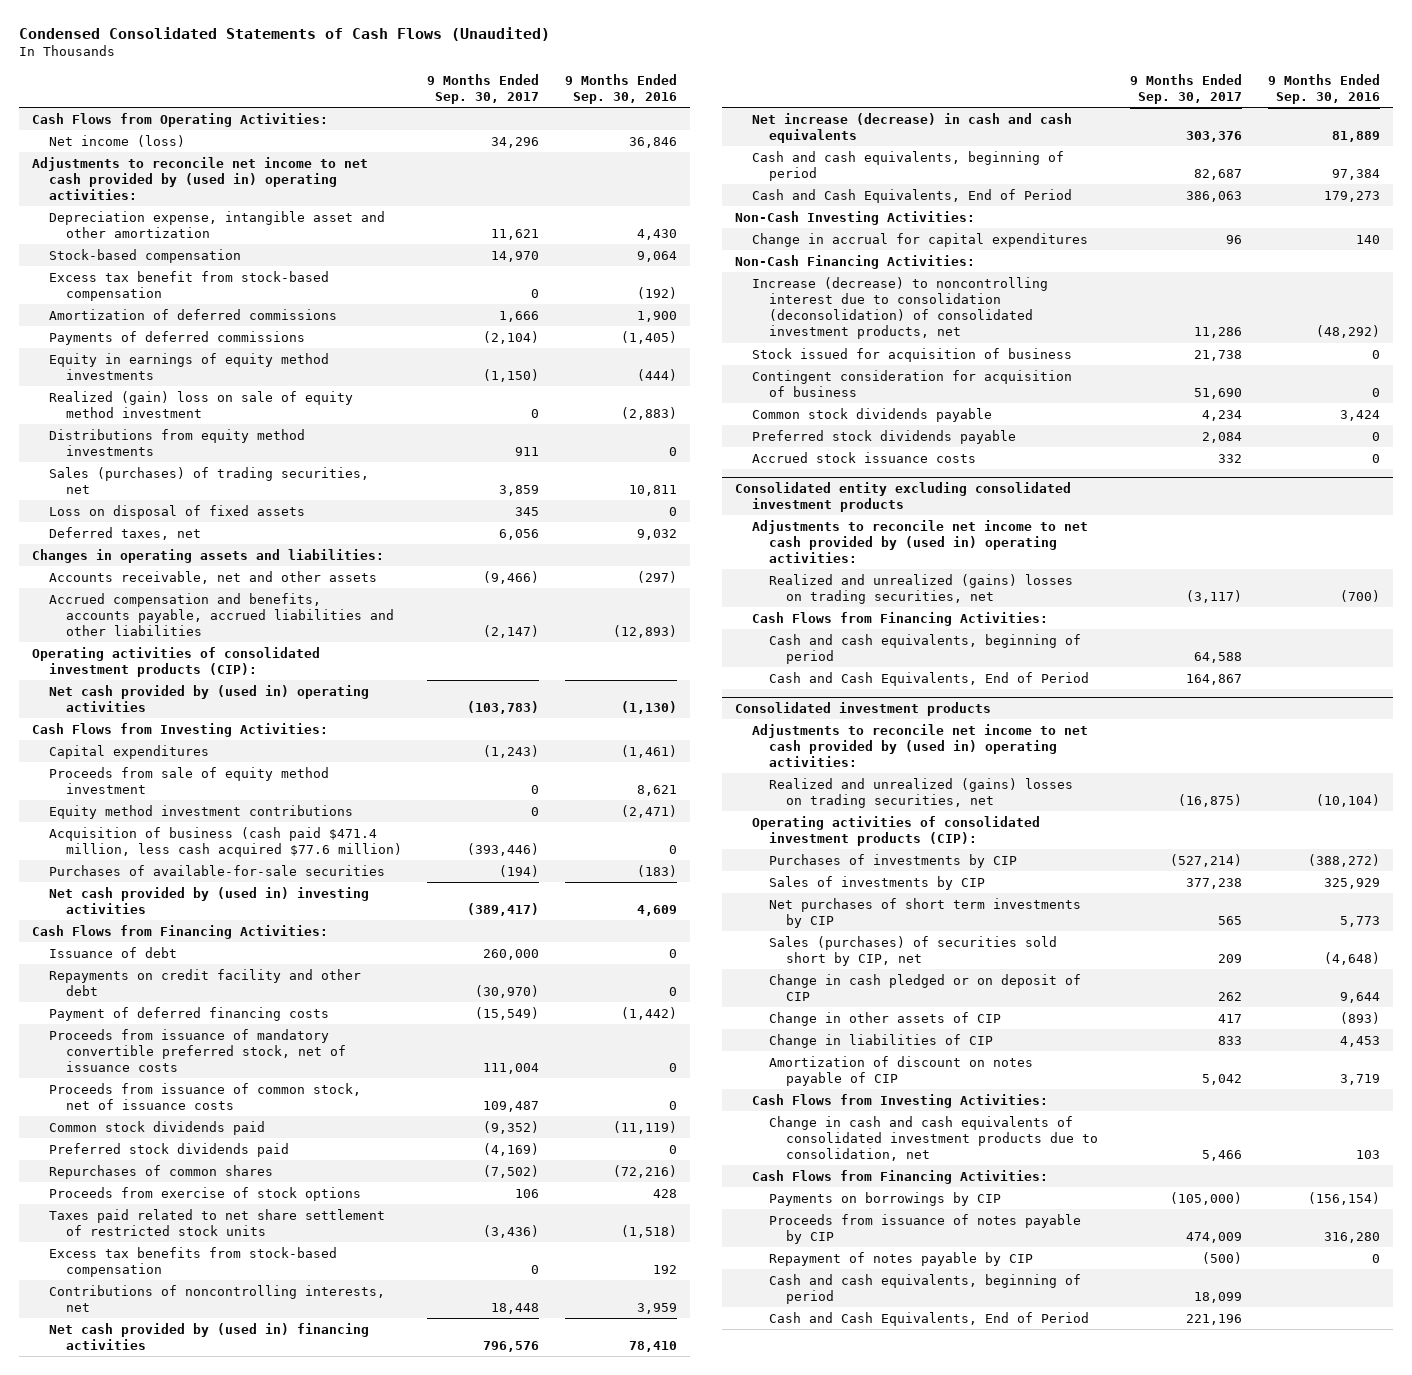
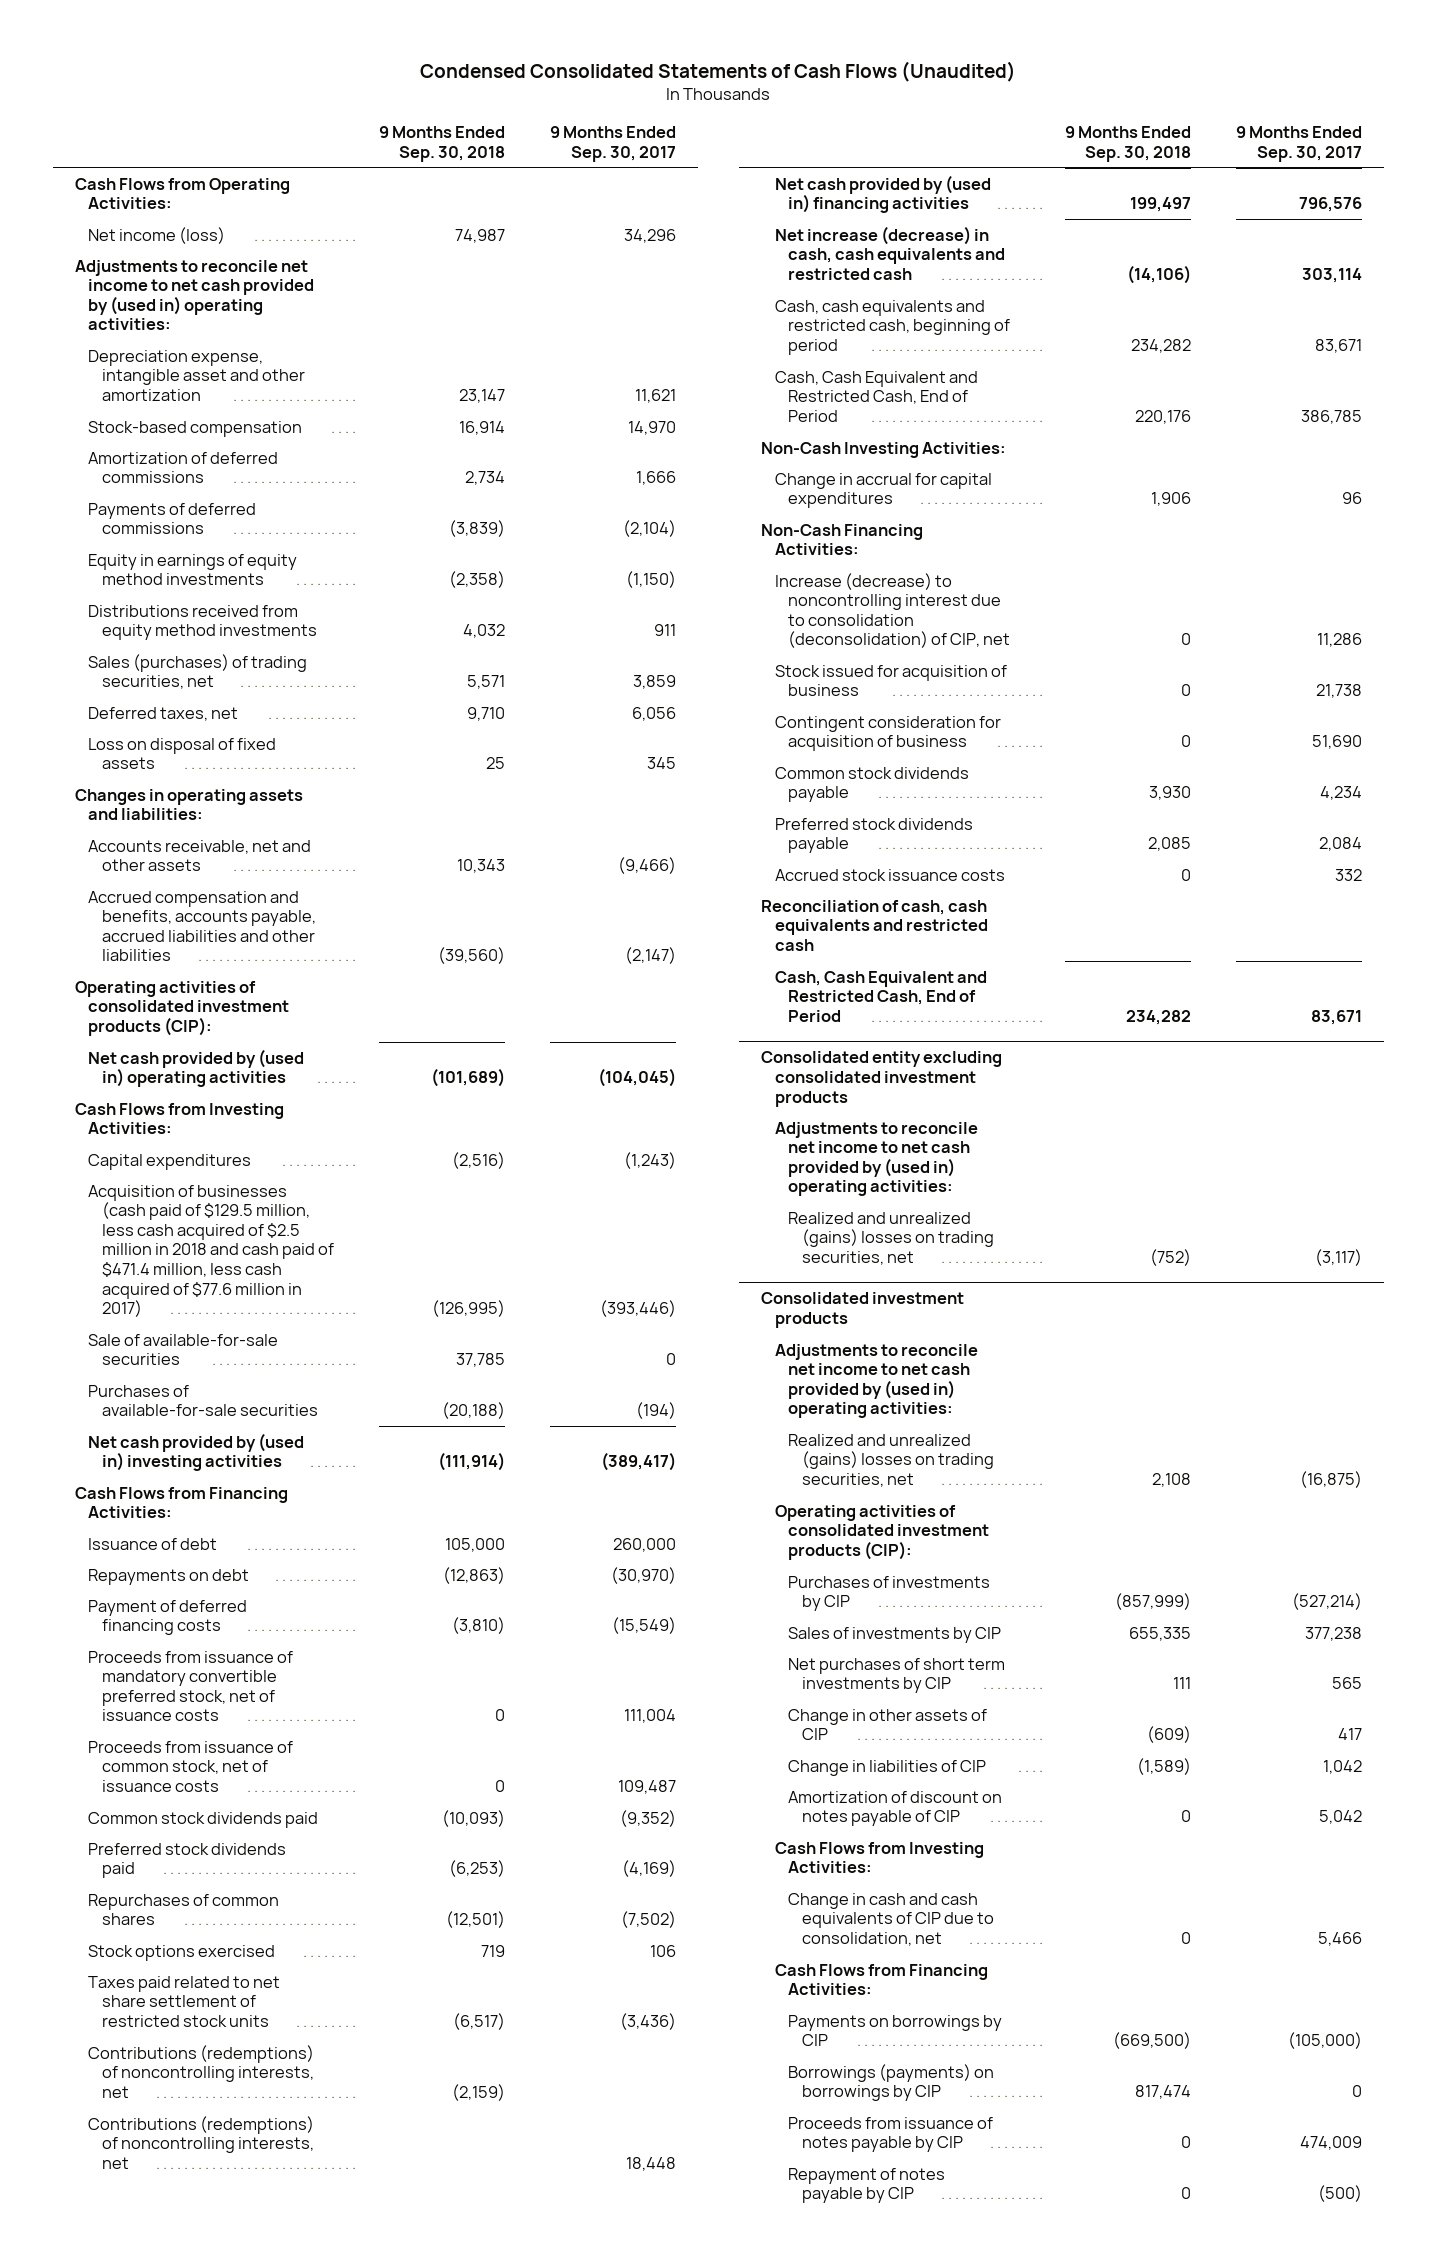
[564,73,677,104] 9 Months Ended Sep. 30, 2016 -> none
none -> [378,125,505,162] 9 Months Ended Sep. 30, 2018
[48,270,329,301] Excess tax benefit from stock-based compensation -> none
[48,390,353,418] Realized (gain) loss on sale of equity method investment -> none
[48,428,305,456] Distributions from equity method investments -> [88,604,317,641] Distributions received from equity method investments
[48,504,305,519] Loss on disposal of fixed assets -> [88,737,277,770] Loss on disposal of fixed assets
[467,700,540,714] (103,783) -> [597,1068,676,1088] (104,045)
[48,766,329,794] Proceeds from sale of equity method investment -> none
[48,804,353,819] Equity method investment contributions -> none
[48,826,402,857] Acquisition of business (cash paid $471.4 million, less cash acquired $77.6 million) -> [88,1184,334,1318] Acquisition of businesses (cash paid of $129.5 million, less cash acquired of $2.5 million in 2018 and cash paid of $471.4 million, less cash acquired of $77.6 million in 2017)
none -> [88,1333,279,1366] Sale of available-for-sale securities
[48,968,361,996] Repayments on credit facility and other debt -> [88,1568,250,1585] Repayments on debt
[48,1186,361,1201] Proceeds from exercise of stock options -> [88,1944,276,1961] Stock options exercised
[48,1246,337,1277] Excess tax benefits from stock-based compensation -> none
none -> [88,2044,315,2098] Contributions (redemptions) of noncontrolling interests, net
[48,1284,385,1312] Contributions of noncontrolling interests, net -> [88,2115,315,2169] Contributions (redemptions) of noncontrolling interests, net
[751,112,1072,143] Net increase (decrease) in cash and cash equivalents -> [774,225,1006,280] Net increase (decrease) in cash, cash equivalents and restricted cash
[1186,130,1243,142] 303,376 -> [1301,267,1362,283] 303,114
[751,150,1064,181] Cash and cash equivalents, beginning of period -> [774,299,1011,355] Cash, cash equivalents and restricted cash, beginning of period
[1194,168,1243,180] 82,687 -> [1314,338,1362,353] 83,671
[751,188,1072,203] Cash and Cash Equivalents, End of Period -> [774,370,978,422] Cash, Cash Equivalent and Restricted Cash, End of Period
[1186,190,1243,202] 386,063 -> [1300,409,1362,424] 386,785
[751,276,1048,340] Increase (decrease) to noncontrolling interest due to consolidation (deconsolidation) of consolidated investment products, net -> [774,572,1011,649] Increase (decrease) to noncontrolling interest due to consolidation (deconsolidation) of CIP, net
none -> [761,899,988,951] Reconciliation of cash, cash equivalents and restricted cash
none -> [774,970,987,1022] Cash, Cash Equivalent and Restricted Cash, End of Period
[751,611,1048,626] Cash Flows from Financing Activities: -> none
[768,633,1081,664] Cash and cash equivalents, beginning of period -> none
[768,671,1089,686] Cash and Cash Equivalents, End of Period -> none
[768,935,1057,966] Sales (purchases) of securities sold short by CIP, net -> none
[768,973,1081,1001] Change in cash pledged or on deposit of CIP -> none
[1218,1035,1243,1045] 833 -> [1322,1759,1362,1774] 1,042
[768,1115,1098,1162] Change in cash and cash equivalents of consolidated investment products due to consolidation, net -> [788,1892,994,1946] Change in cash and cash equivalents of CIP due to consolidation, net
none -> [788,2063,995,2102] Borrowings (payments) on borrowings by CIP
[768,1273,1081,1304] Cash and cash equivalents, beginning of period -> none
[768,1311,1089,1326] Cash and Cash Equivalents, End of Period -> none

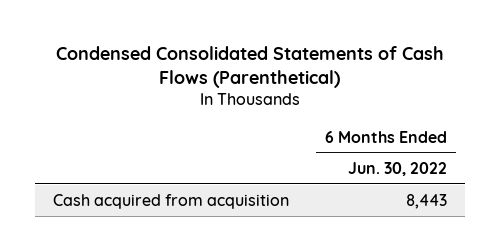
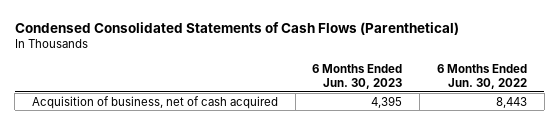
none -> [312,63,403,90] 6 Months Ended Jun. 30, 2023
[52,194,289,210] Cash acquired from acquisition -> [31,95,278,109] Acquisition of business, net of cash acquired

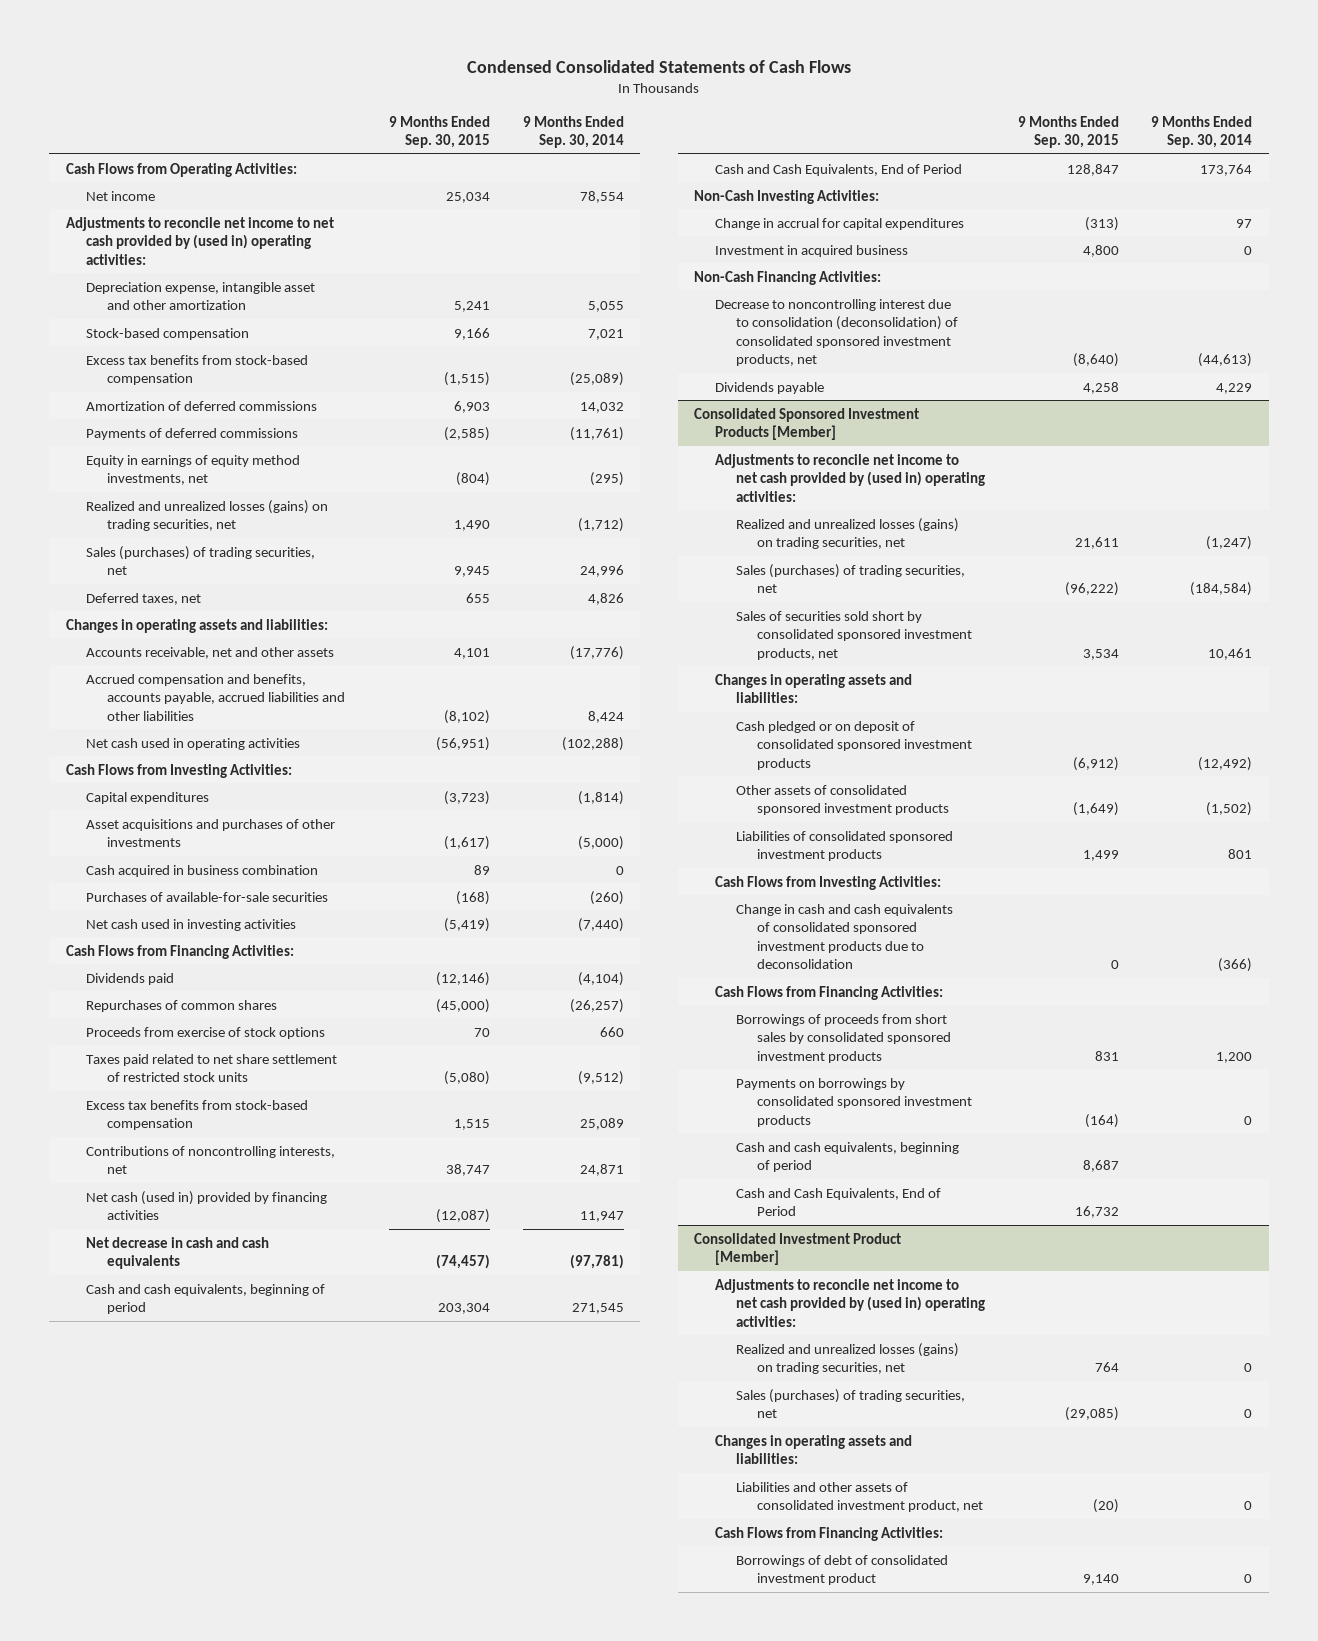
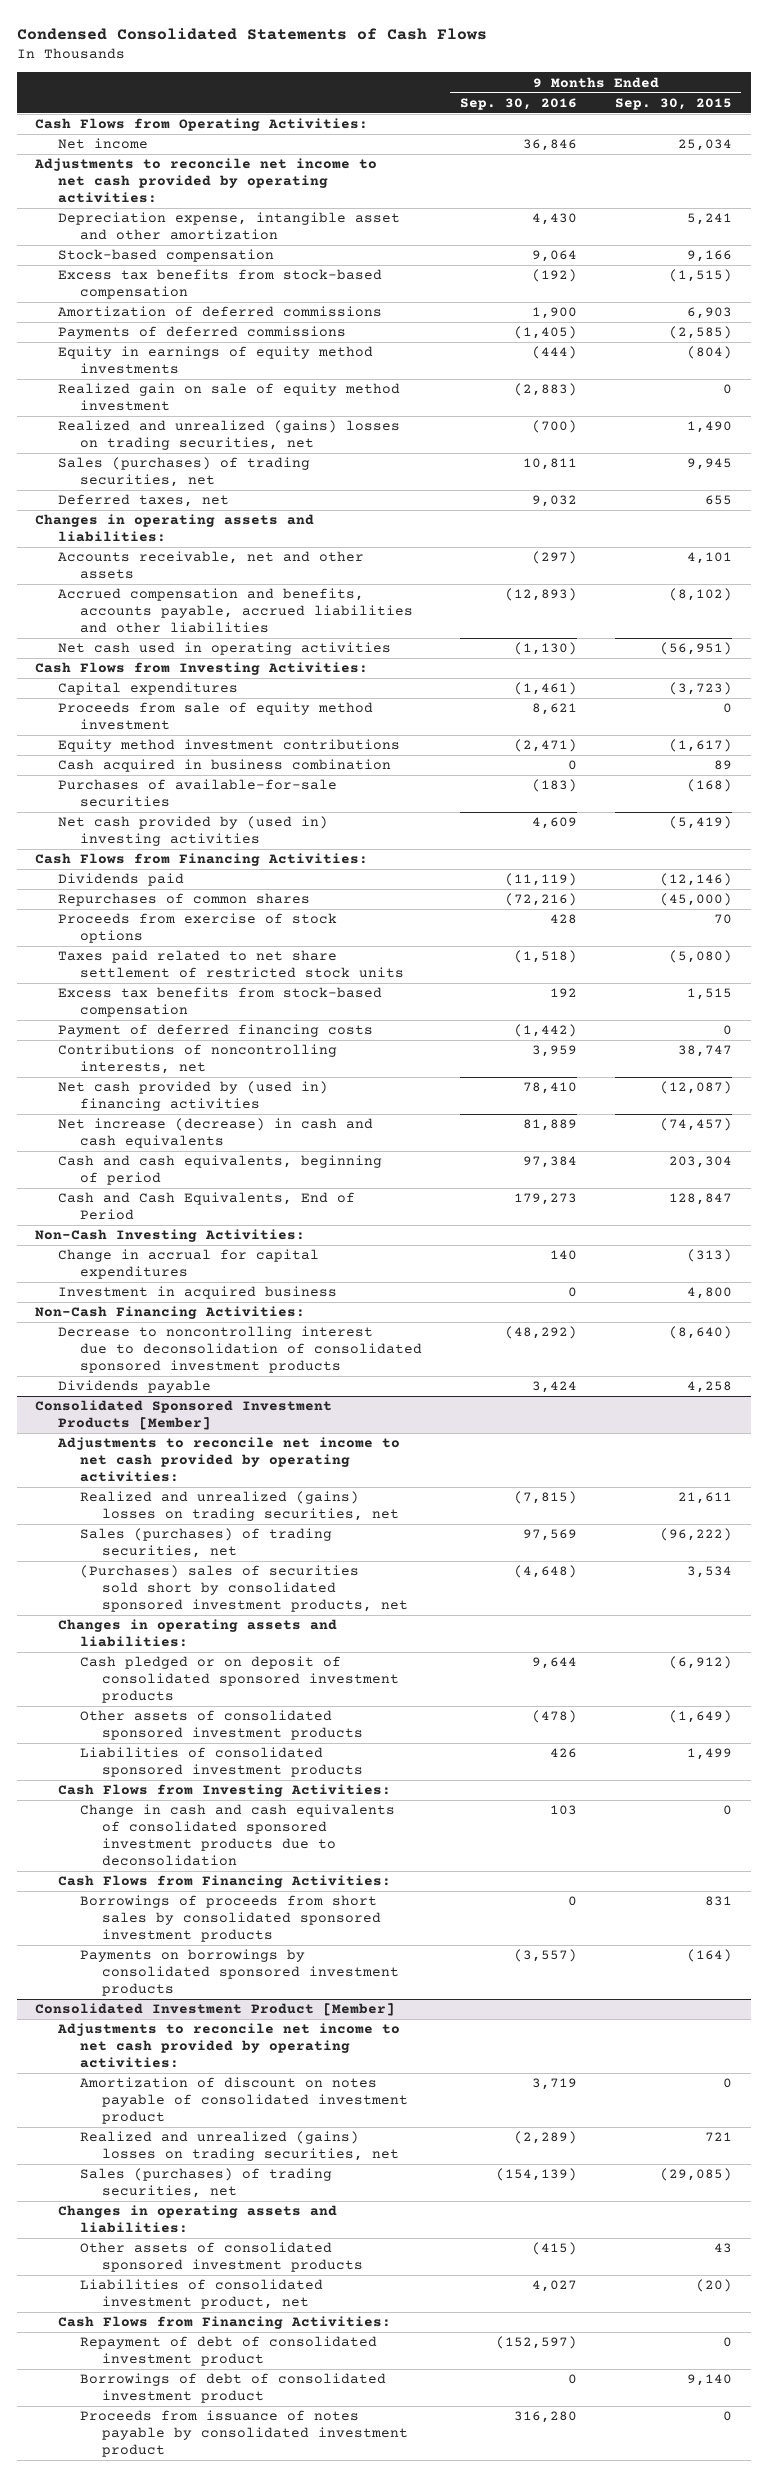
[522,115,624,149] 9 Months Ended Sep. 30, 2014 -> none
none -> [459,97,577,110] Sep. 30, 2016
[65,216,334,265] Adjustments to reconcile net income to net cash provided by (used in) operating activities: -> [34,158,378,203] Adjustments to reconcile net income to net cash provided by operating activities:
[86,454,301,486] Equity in earnings of equity method investments, net -> [57,346,373,375] Equity in earnings of equity method investments
none -> [57,383,400,412] Realized gain on sale of equity method investment
[86,499,329,532] Realized and unrealized losses (gains) on trading securities, net -> [57,420,400,451] Realized and unrealized (gains) losses on trading securities, net
none -> [57,702,373,731] Proceeds from sale of equity method investment
[86,818,336,848] Asset acquisitions and purchases of other investments -> [57,739,400,753] Equity method investment contributions
[86,918,297,931] Net cash used in investing activities -> [57,816,328,847] Net cash provided by (used in) investing activities
none -> [57,1024,373,1038] Payment of deferred financing costs
[86,1190,328,1221] Net cash (used in) provided by financing activities -> [57,1081,328,1112] Net cash provided by (used in) financing activities
[86,1236,270,1270] Net decrease in cash and cash equivalents -> [57,1118,373,1149] Net increase (decrease) in cash and cash equivalents
[715,298,958,367] Decrease to noncontrolling interest due to consolidation (deconsolidation) of consolidated sponsored investment products, net -> [57,1326,423,1373] Decrease to noncontrolling interest due to deconsolidation of consolidated sponsored investment products
[715,453,985,502] Adjustments to reconcile net income to net cash provided by (used in) operating activities: -> [56,1437,400,1482] Adjustments to reconcile net income to net cash provided by operating activities:
[735,517,959,550] Realized and unrealized losses (gains) on trading securities, net -> [80,1491,400,1522] Realized and unrealized (gains) losses on trading securities, net
[735,610,972,660] Sales of securities sold short by consolidated sponsored investment products, net -> [80,1565,409,1612] (Purchases) sales of securities sold short by consolidated sponsored investment products, net
[735,1141,959,1173] Cash and cash equivalents, beginning of period -> none
[735,1187,941,1217] Cash and Cash Equivalents, End of Period -> none
[715,1278,985,1327] Adjustments to reconcile net income to net cash provided by (used in) operating activities: -> [56,2023,400,2068] Adjustments to reconcile net income to net cash provided by operating activities:
none -> [80,2077,409,2124] Amortization of discount on notes payable of consolidated investment product
[735,1342,959,1375] Realized and unrealized losses (gains) on trading securities, net -> [80,2131,400,2162] Realized and unrealized (gains) losses on trading securities, net
[1094,1362,1119,1373] 764 -> [704,2132,732,2143] 721
none -> [80,2242,364,2273] Other assets of consolidated sponsored investment products
[735,1481,983,1513] Liabilities and other assets of consolidated investment product, net -> [80,2279,324,2310] Liabilities of consolidated investment product, net
none -> [80,2336,378,2367] Repayment of debt of consolidated investment product
none -> [80,2410,409,2457] Proceeds from issuance of notes payable by consolidated investment product

